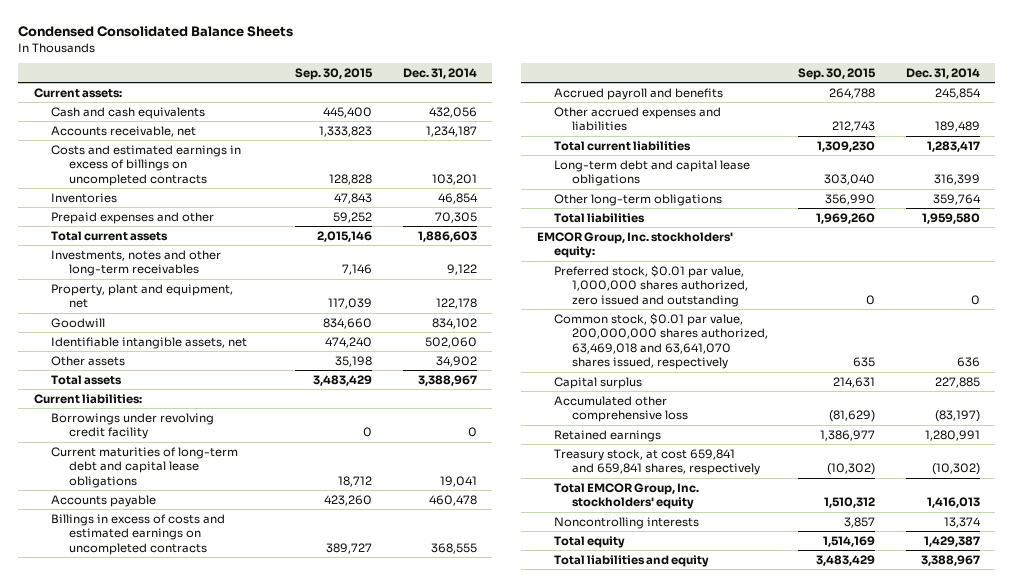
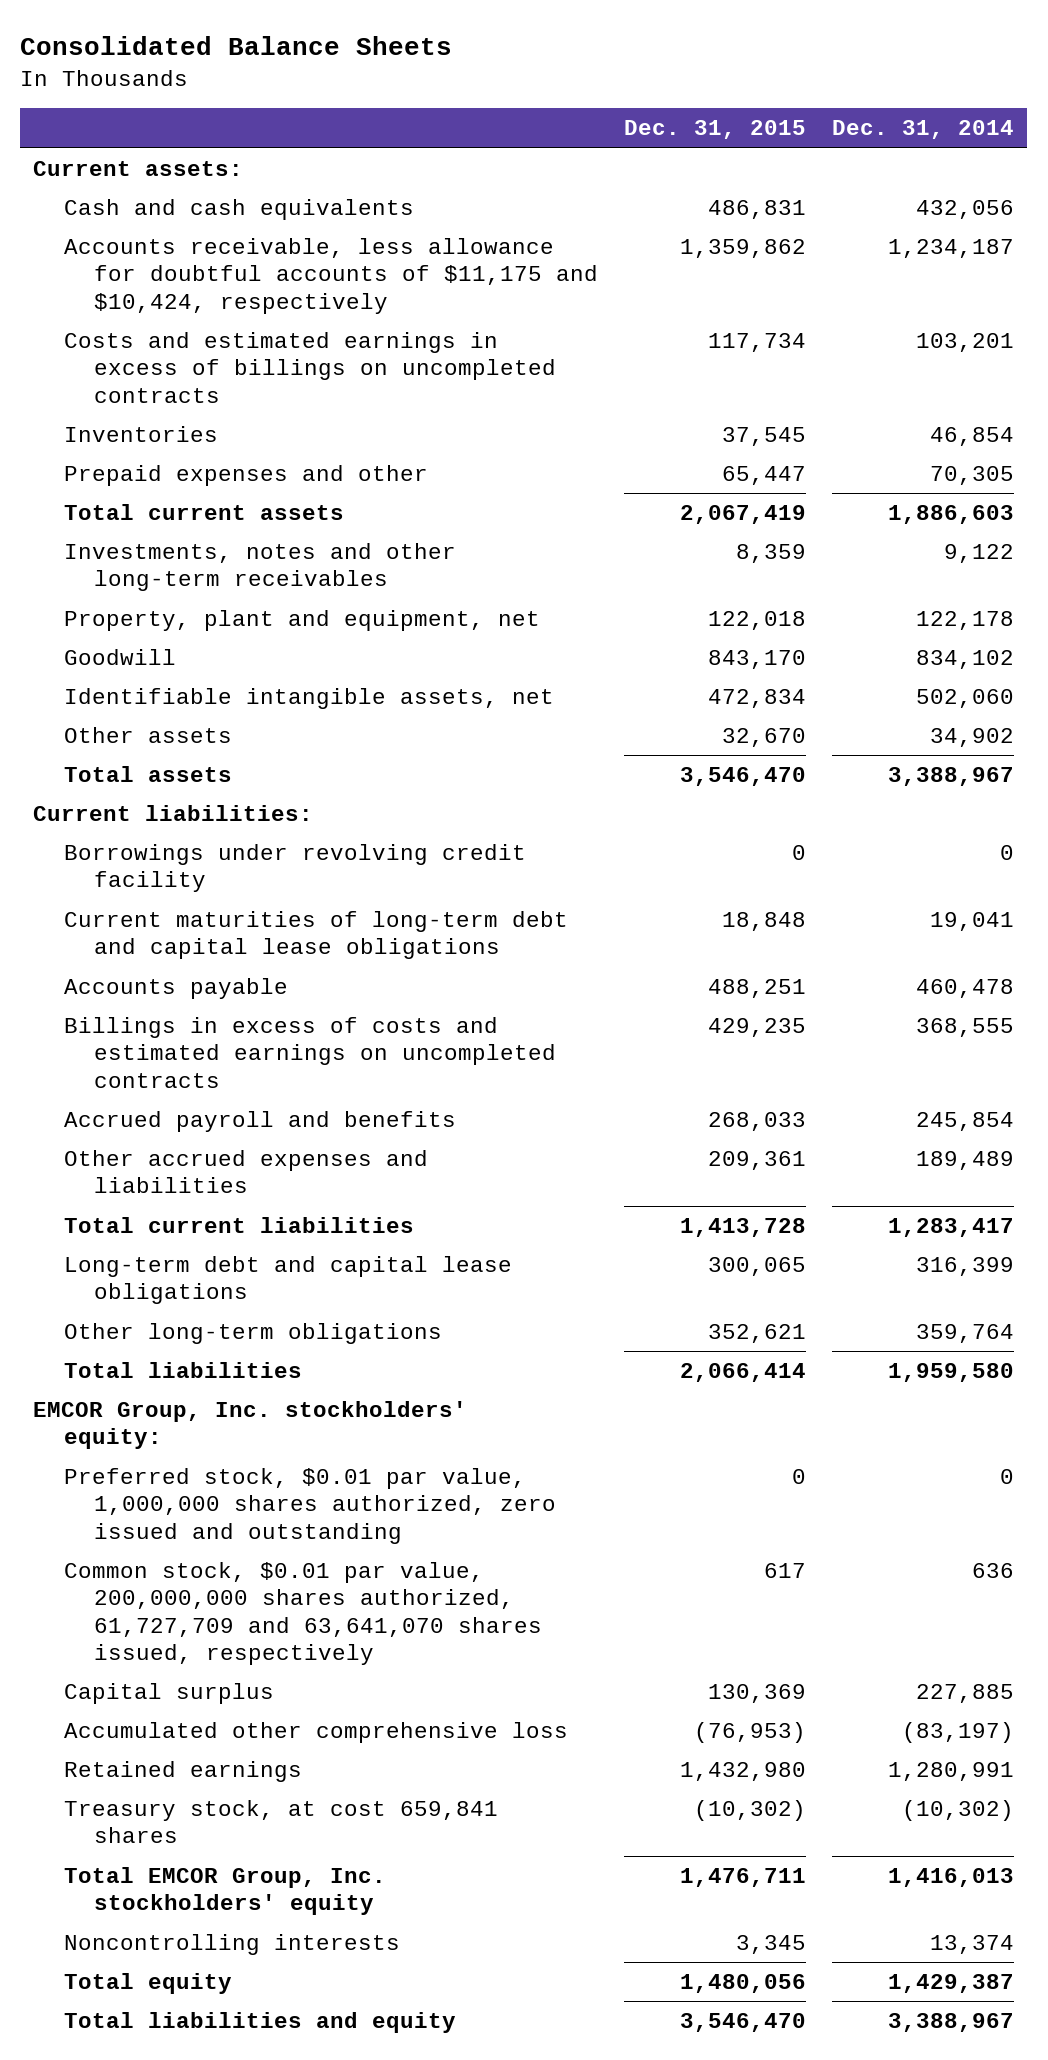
[18,26,294,38] Condensed Consolidated Balance Sheets -> [20,36,453,56] Consolidated Balance Sheets
[295,67,374,80] Sep. 30, 2015 -> none
none -> [624,120,807,140] Dec. 31, 2015
[51,125,197,137] Accounts receivable, net -> [63,238,599,314] Accounts receivable, less allowance for doubtful accounts of $11,175 and $10,424, respectively
[554,312,768,370] Common stock, $0.01 par value, 200,000,000 shares authorized, 63,469,018 and 63,641,070 shares issued, respectively -> [63,1562,543,1665] Common stock, $0.01 par value, 200,000,000 shares authorized, 61,727,709 and 63,641,070 shares issued, respectively
[554,448,760,476] Treasury stock, at cost 659,841 and 659,841 shares, respectively -> [63,1800,498,1844] Treasury stock, at cost 659,841 shares

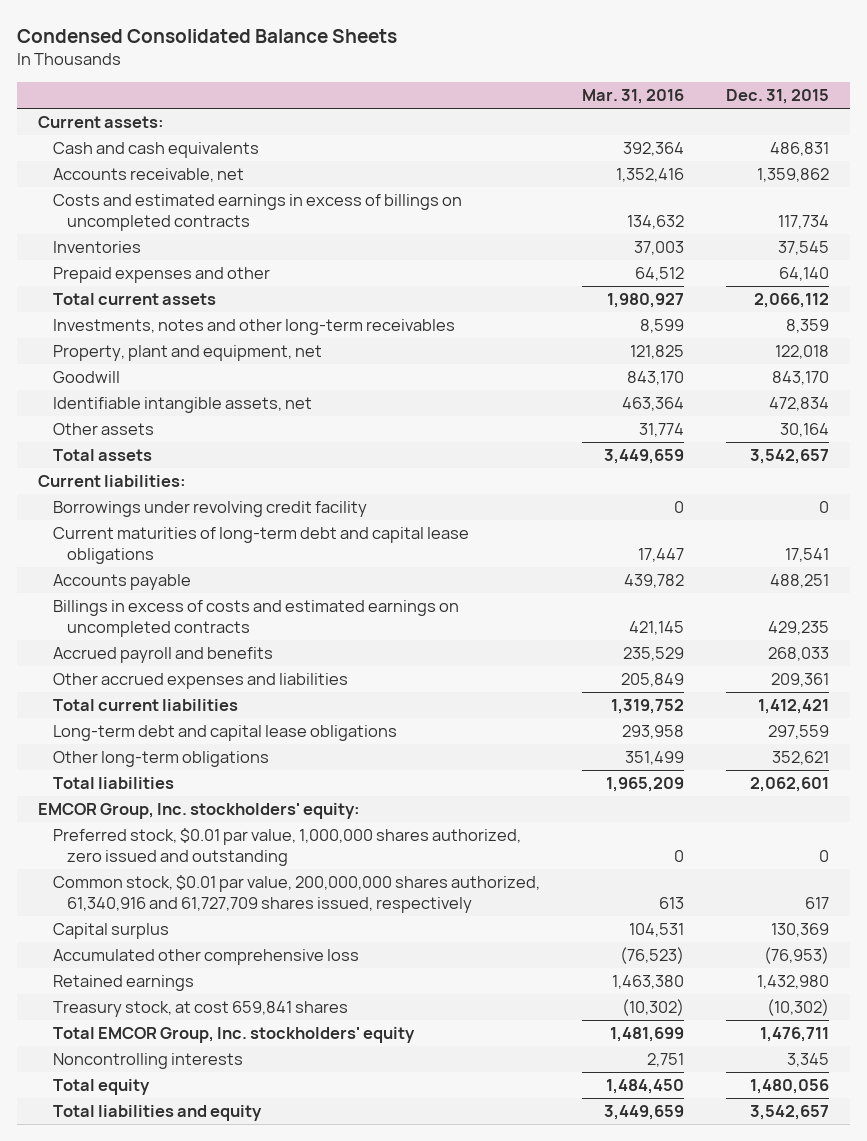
[20,36,453,56] Consolidated Balance Sheets -> [16,28,397,43] Condensed Consolidated Balance Sheets
[832,120,1015,140] Dec. 31, 2014 -> none
none -> [581,88,684,104] Mar. 31, 2016
[63,238,599,314] Accounts receivable, less allowance for doubtful accounts of $11,175 and $10,424, respectively -> [52,168,244,183] Accounts receivable, net
[722,466,807,486] 65,447 -> [779,267,830,282] 64,140
[680,505,807,525] 2,067,419 -> [754,293,830,309] 2,066,112
[722,728,807,748] 32,670 -> [780,423,830,438] 30,164
[680,767,807,787] 3,546,470 -> [750,449,830,465] 3,542,657
[722,912,807,932] 18,848 -> [785,547,830,562] 17,541
[680,1218,807,1238] 1,413,728 -> [758,699,830,715] 1,412,421
[708,1257,807,1277] 300,065 -> [768,725,830,740] 297,559
[680,1363,807,1383] 2,066,414 -> [750,777,830,793] 2,062,601
[63,1562,543,1665] Common stock, $0.01 par value, 200,000,000 shares authorized, 61,727,709 and 63,641,070 shares issued, respectively -> [52,875,540,913] Common stock, $0.01 par value, 200,000,000 shares authorized, 61,340,916 and 61,727,709 shares issued, respectively
[680,2013,807,2033] 3,546,470 -> [750,1105,830,1121] 3,542,657

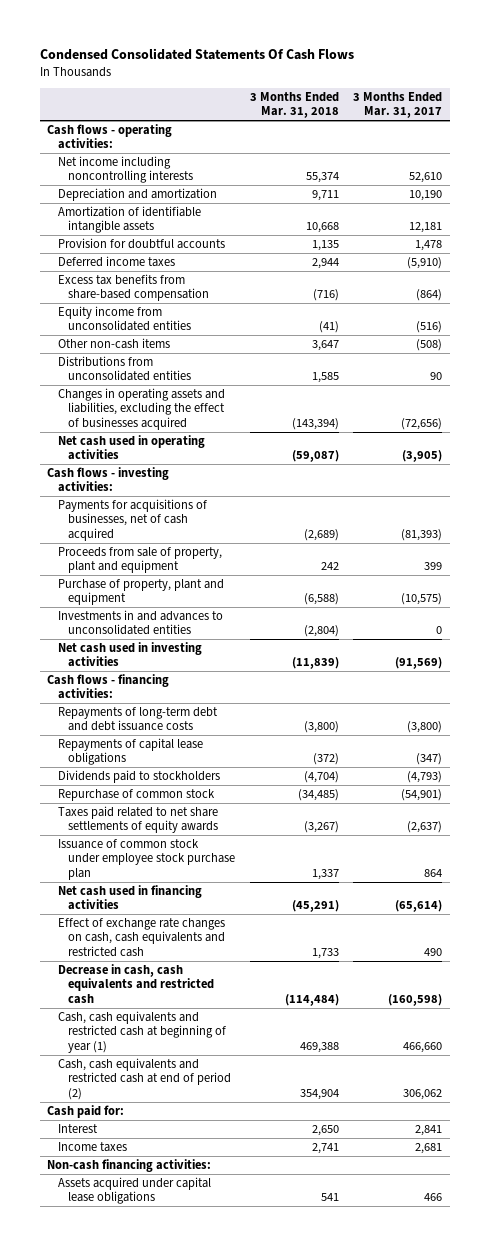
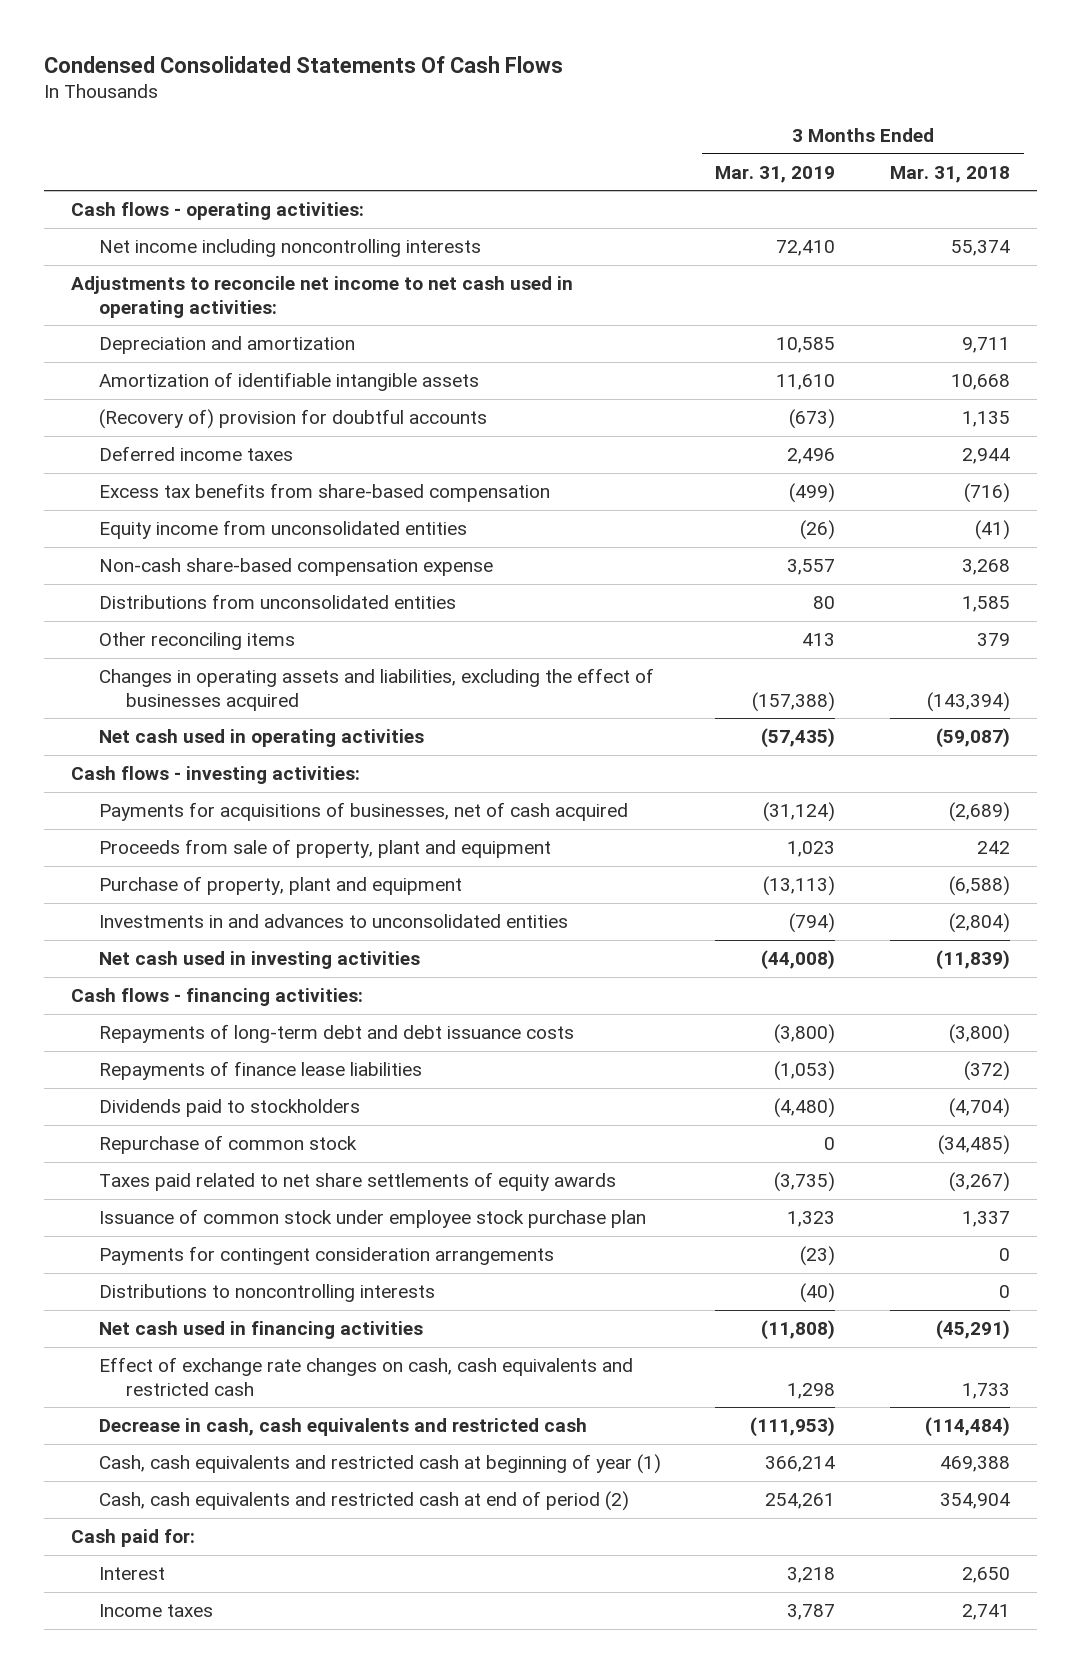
[353,91,443,119] 3 Months Ended Mar. 31, 2017 -> none
none -> [715,165,836,183] Mar. 31, 2019
none -> [71,275,574,318] Adjustments to reconcile net income to net cash used in operating activities:
[57,237,225,249] Provision for doubtful accounts -> [98,408,487,429] (Recovery of) provision for doubtful accounts
[57,337,170,349] Other non-cash items -> none
none -> [98,557,493,576] Non-cash share-based compensation expense
none -> [98,631,295,650] Other reconciling items
[57,737,203,766] Repayments of capital lease obligations -> [98,1060,422,1080] Repayments of finance lease liabilities
none -> [98,1245,554,1265] Payments for contingent consideration arrangements
none -> [98,1283,435,1302] Distributions to noncontrolling interests
[47,1158,212,1172] Non-cash financing activities: -> none
[57,1176,211,1205] Assets acquired under capital lease obligations -> none

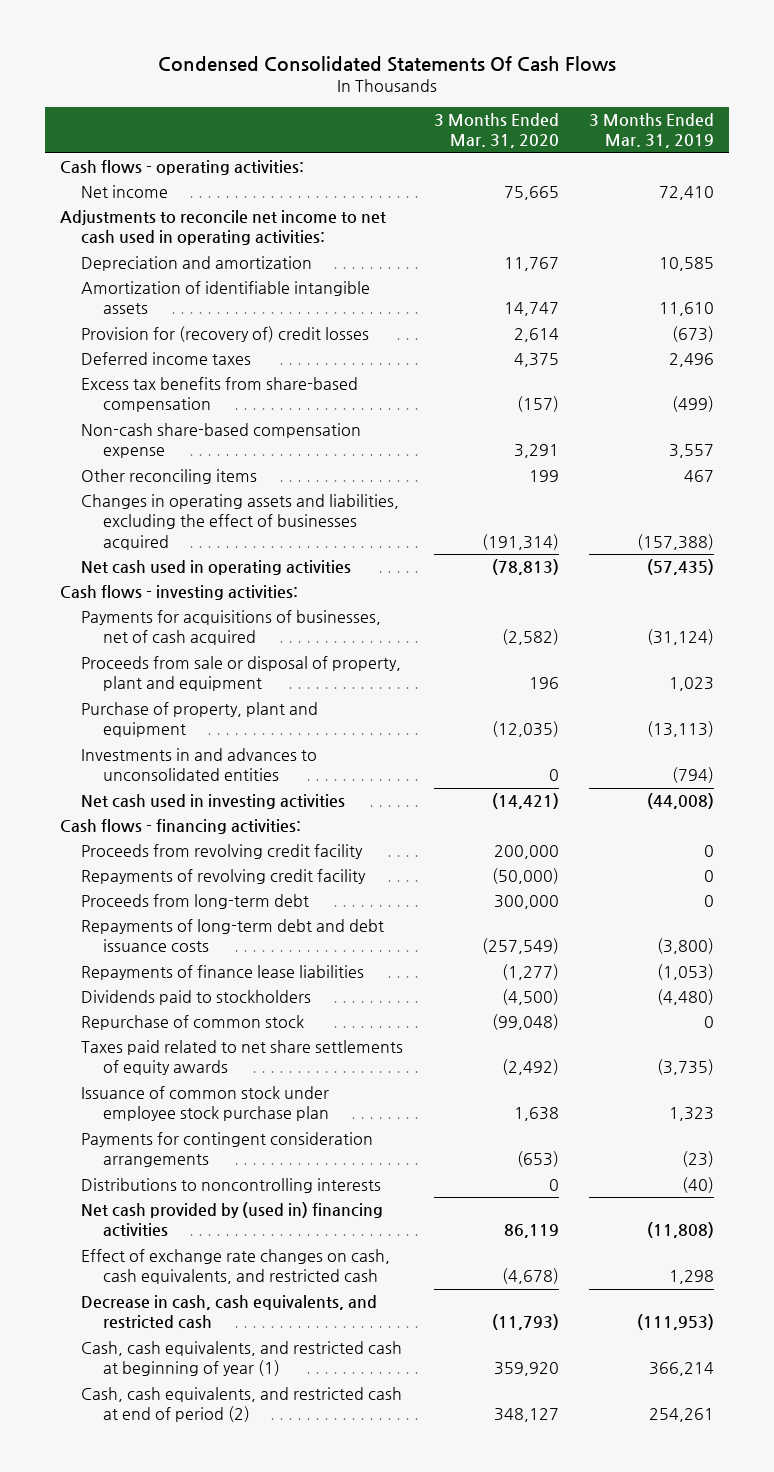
[889,165,1010,183] Mar. 31, 2018 -> none
none -> [433,113,559,149] 3 Months Ended Mar. 31, 2020
[98,238,481,257] Net income including noncontrolling interests -> [81,185,169,199] Net income
[98,408,487,429] (Recovery of) provision for doubtful accounts -> [81,326,370,343] Provision for (recovery of) credit losses
[98,519,467,539] Equity income from unconsolidated entities -> none
[98,593,456,609] Distributions from unconsolidated entities -> none
[802,632,836,646] 413 -> [684,470,715,483] 467
[98,838,551,858] Proceeds from sale of property, plant and equipment -> [81,656,402,692] Proceeds from sale or disposal of property, plant and equipment
none -> [81,844,364,860] Proceeds from revolving credit facility
none -> [81,869,367,885] Repayments of revolving credit facility
none -> [81,894,310,910] Proceeds from long-term debt
[71,1528,196,1547] Cash paid for: -> none
[98,1566,165,1580] Interest -> none
[98,1603,213,1617] Income taxes -> none
[98,1320,423,1339] Net cash used in financing activities -> [81,1202,384,1238] Net cash provided by (used in) financing activities
[98,1356,633,1396] Effect of exchange rate changes on cash, cash equivalents and restricted cash -> [81,1249,391,1285] Effect of exchange rate changes on cash, cash equivalents, and restricted cash
[98,1417,587,1436] Decrease in cash, cash equivalents and restricted cash -> [81,1295,378,1330] Decrease in cash, cash equivalents, and restricted cash
[98,1453,661,1474] Cash, cash equivalents and restricted cash at beginning of year (1) -> [81,1341,403,1377] Cash, cash equivalents, and restricted cash at beginning of year (1)
[98,1490,629,1511] Cash, cash equivalents and restricted cash at end of period (2) -> [81,1387,403,1423] Cash, cash equivalents, and restricted cash at end of period (2)

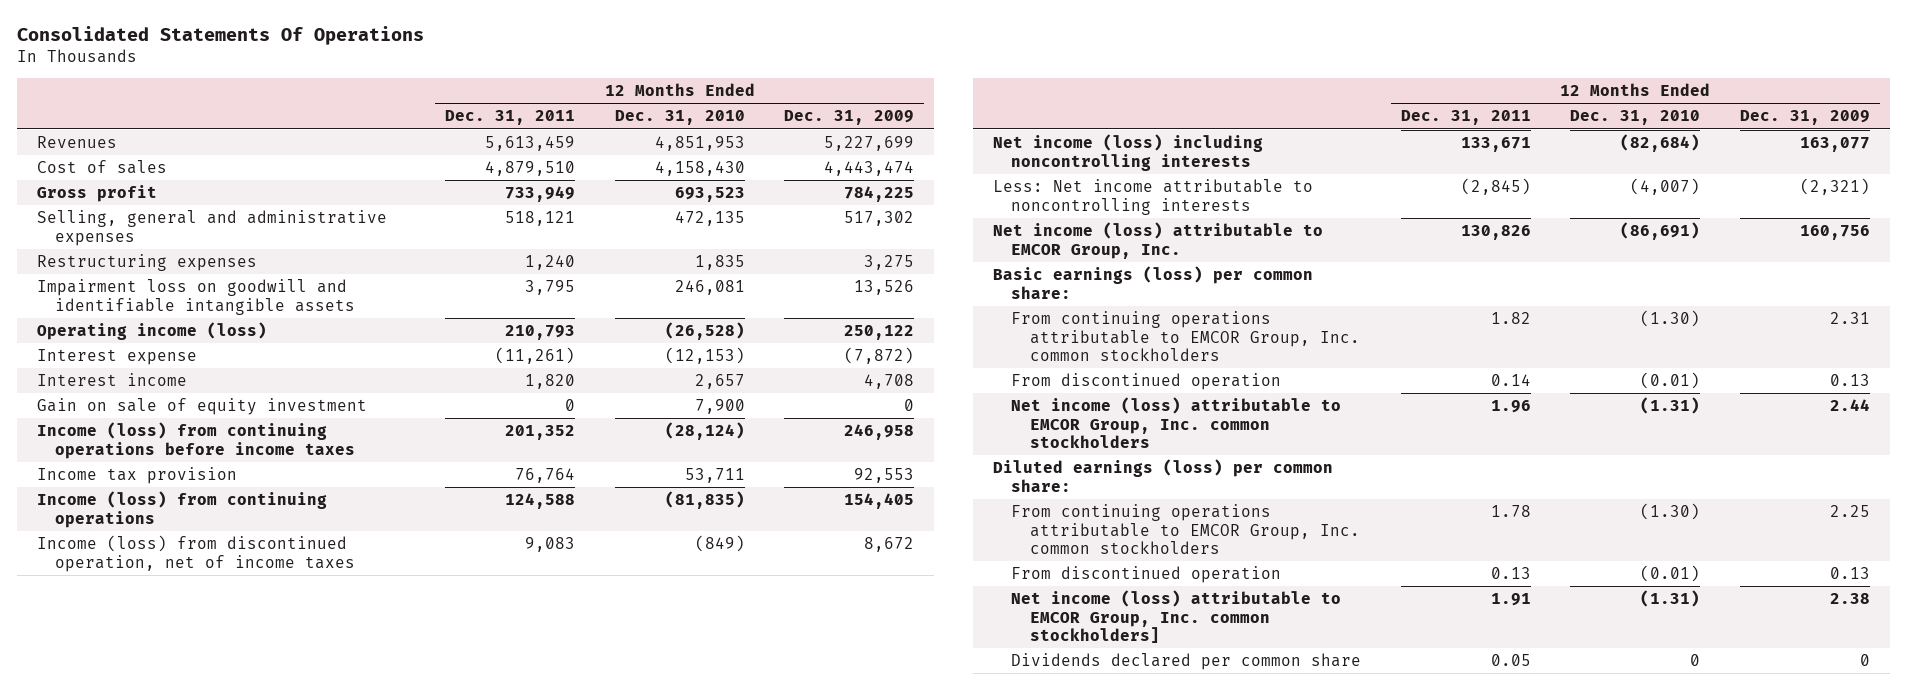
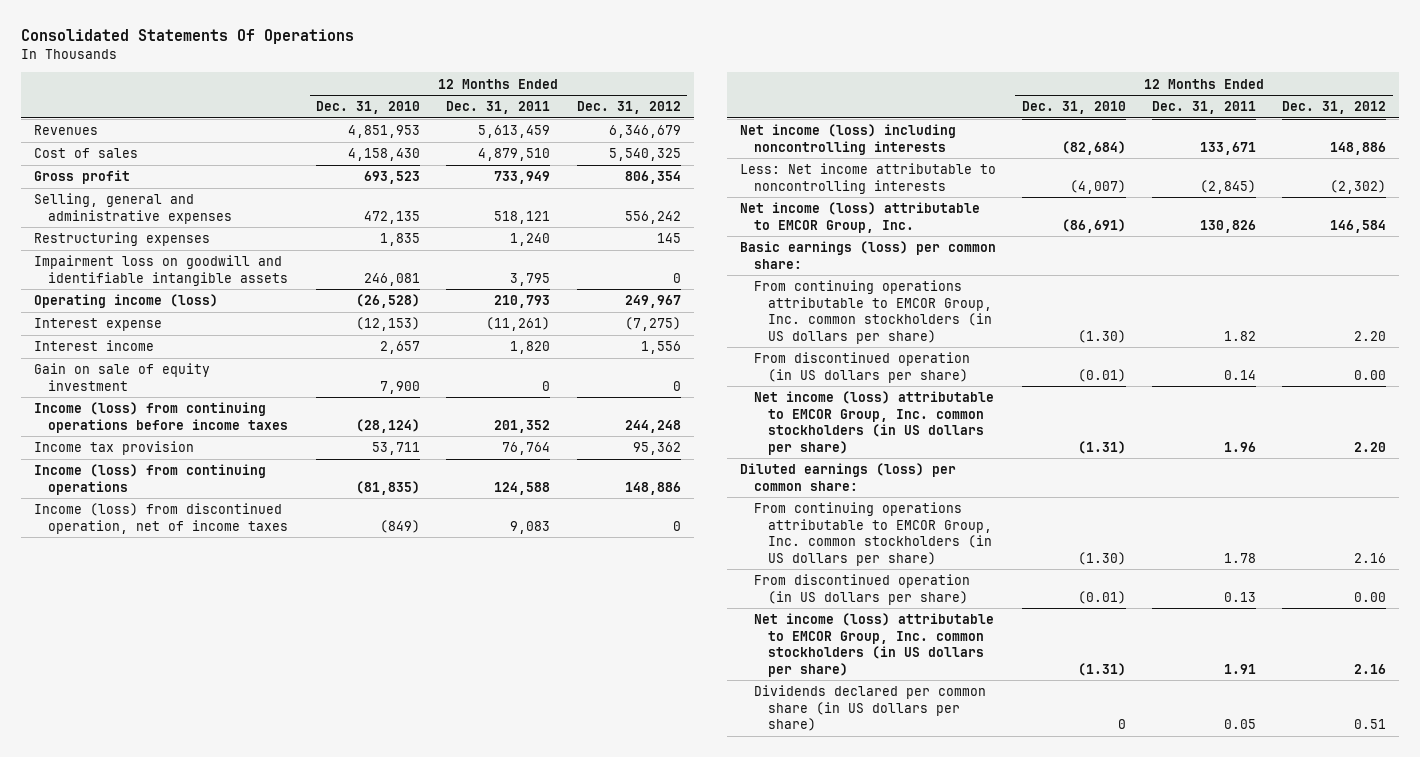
[784,110,915,126] Dec. 31, 2009 -> none
none -> [576,101,681,115] Dec. 31, 2012
[1011,311,1360,361] From continuing operations attributable to EMCOR Group, Inc. common stockholders -> [753,280,992,344] From continuing operations attributable to EMCOR Group, Inc. common stockholders (in US dollars per share)
[1011,373,1282,391] From discontinued operation -> [753,352,970,383] From discontinued operation (in US dollars per share)
[1011,397,1342,448] Net income (loss) attributable to EMCOR Group, Inc. common stockholders -> [753,391,994,455] Net income (loss) attributable to EMCOR Group, Inc. common stockholders (in US dollars per share)
[1011,504,1360,554] From continuing operations attributable to EMCOR Group, Inc. common stockholders -> [753,502,992,566] From continuing operations attributable to EMCOR Group, Inc. common stockholders (in US dollars per share)
[1011,566,1282,584] From discontinued operation -> [753,574,970,605] From discontinued operation (in US dollars per share)
[1011,590,1342,643] Net income (loss) attributable to EMCOR Group, Inc. common stockholders] -> [753,613,994,677] Net income (loss) attributable to EMCOR Group, Inc. common stockholders (in US dollars per share)
[1011,653,1362,671] Dividends declared per common share -> [753,685,986,732] Dividends declared per common share (in US dollars per share)

